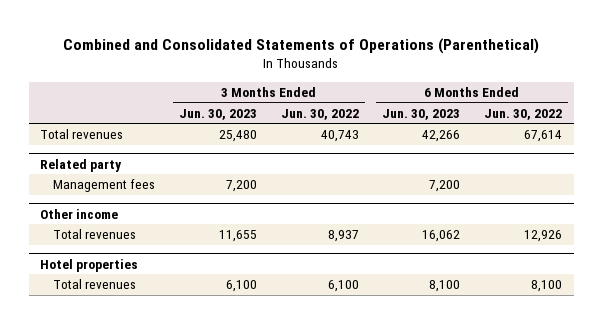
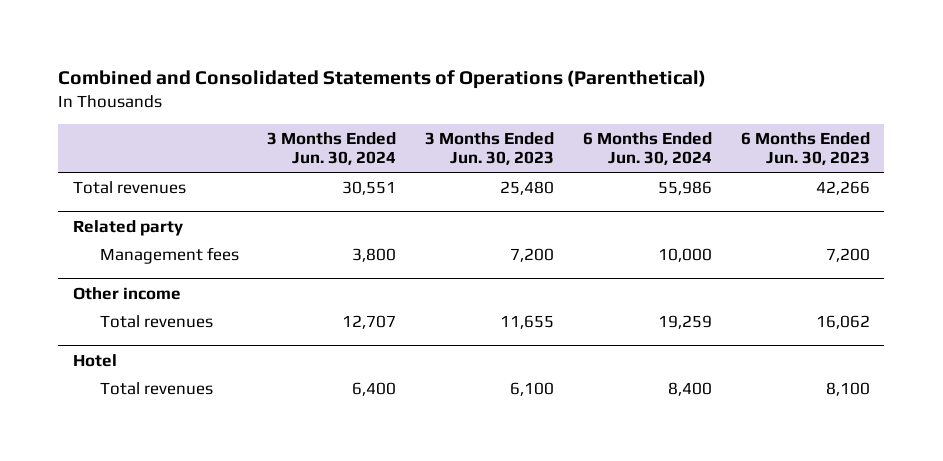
[280,108,359,120] Jun. 30, 2022 -> none
[483,108,562,120] Jun. 30, 2022 -> none
none -> [267,131,397,166] 3 Months Ended Jun. 30, 2024
none -> [583,131,713,166] 6 Months Ended Jun. 30, 2024
[40,258,139,272] Hotel properties -> [72,353,117,367] Hotel

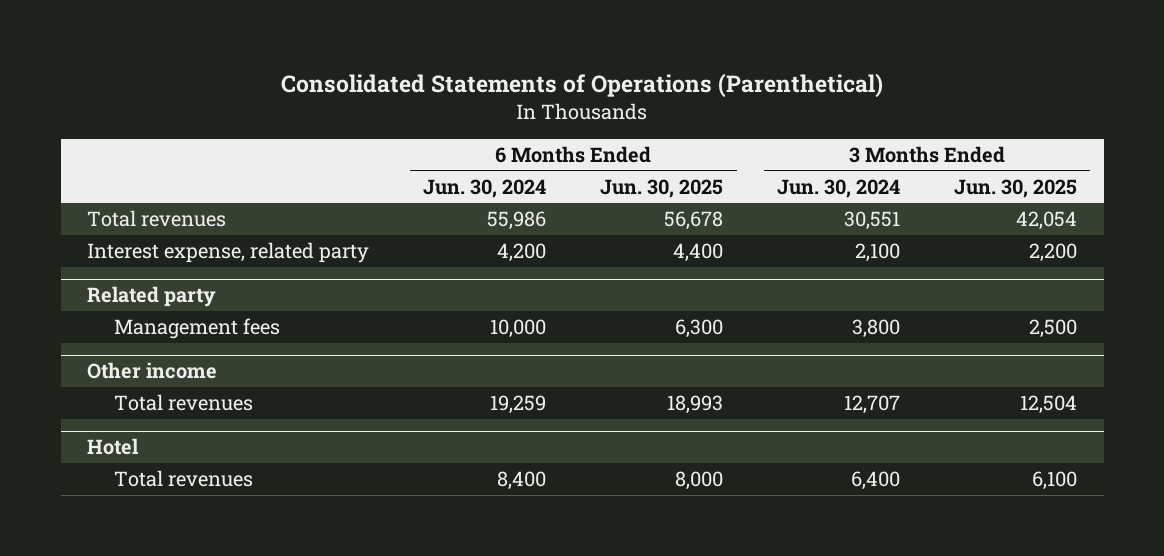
[58,70,707,90] Combined and Consolidated Statements of Operations (Parenthetical) -> [281,72,884,98] Consolidated Statements of Operations (Parenthetical)
[425,131,555,166] 3 Months Ended Jun. 30, 2023 -> none
[741,131,871,166] 6 Months Ended Jun. 30, 2023 -> none
none -> [600,178,724,198] Jun. 30, 2025
none -> [953,178,1077,198] Jun. 30, 2025
none -> [87,242,370,264] Interest expense, related party

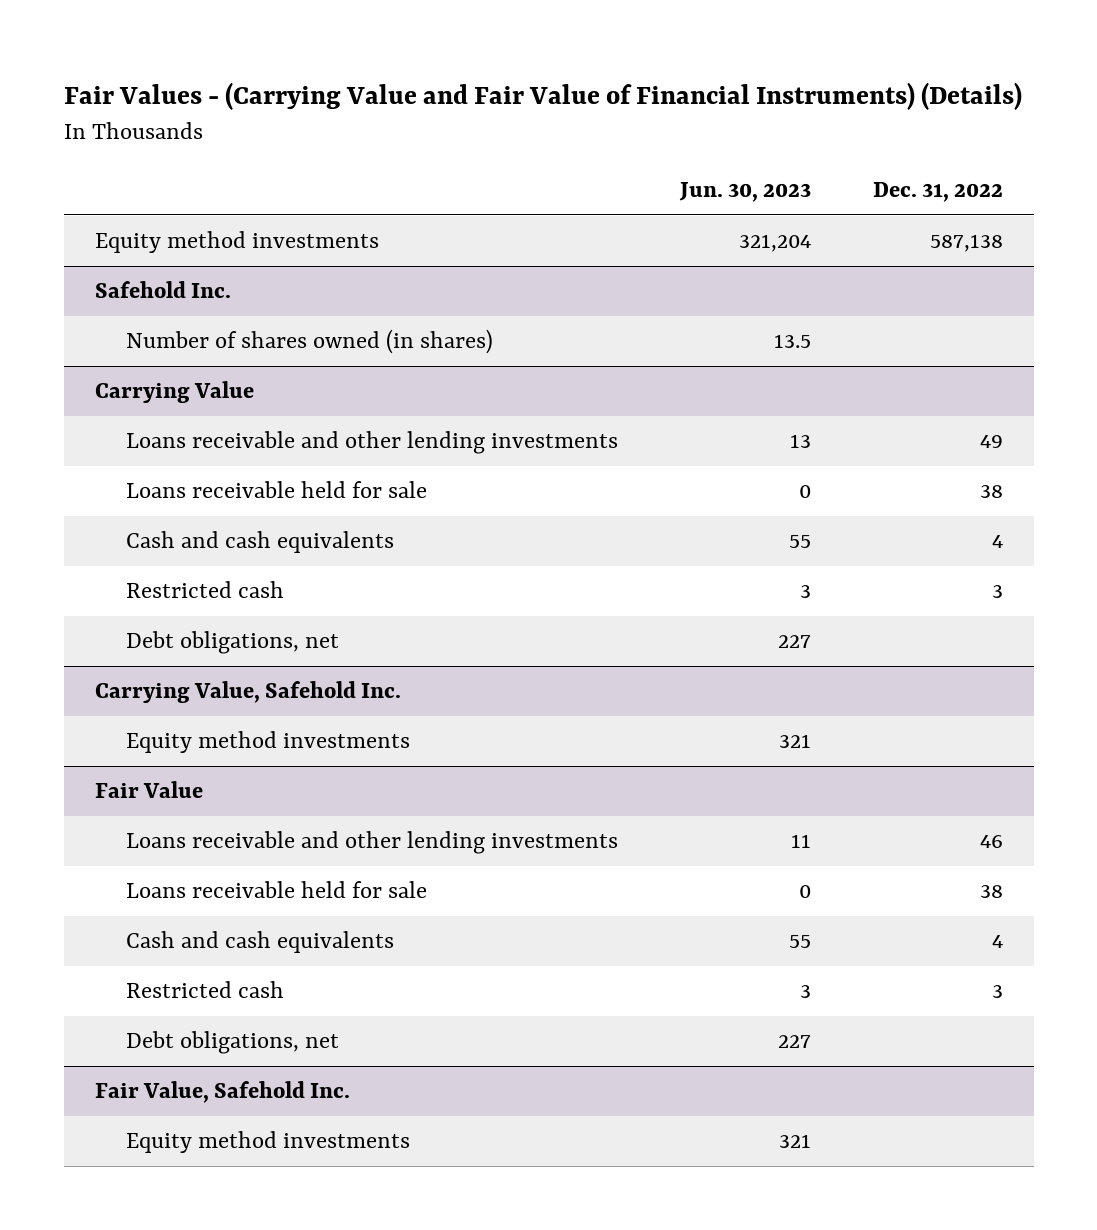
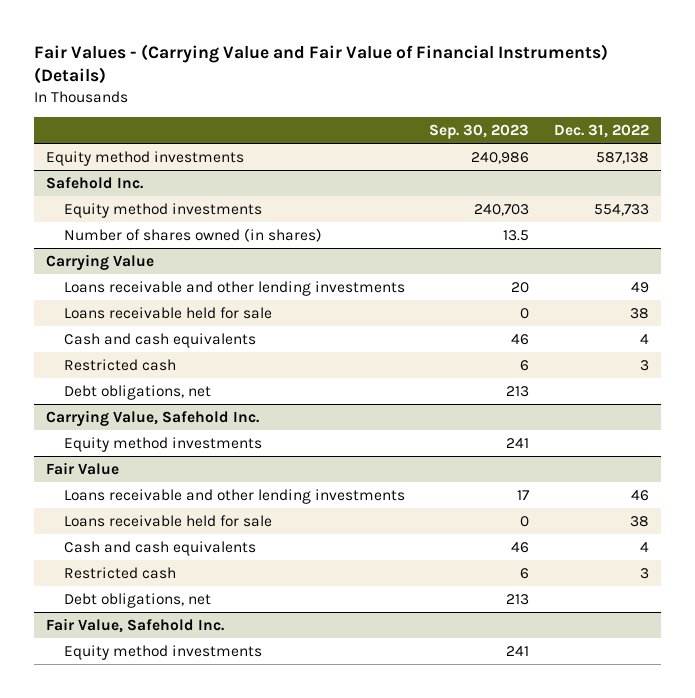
[678,181,811,202] Jun. 30, 2023 -> none
none -> [429,123,530,139] Sep. 30, 2023
none -> [63,202,262,218] Equity method investments

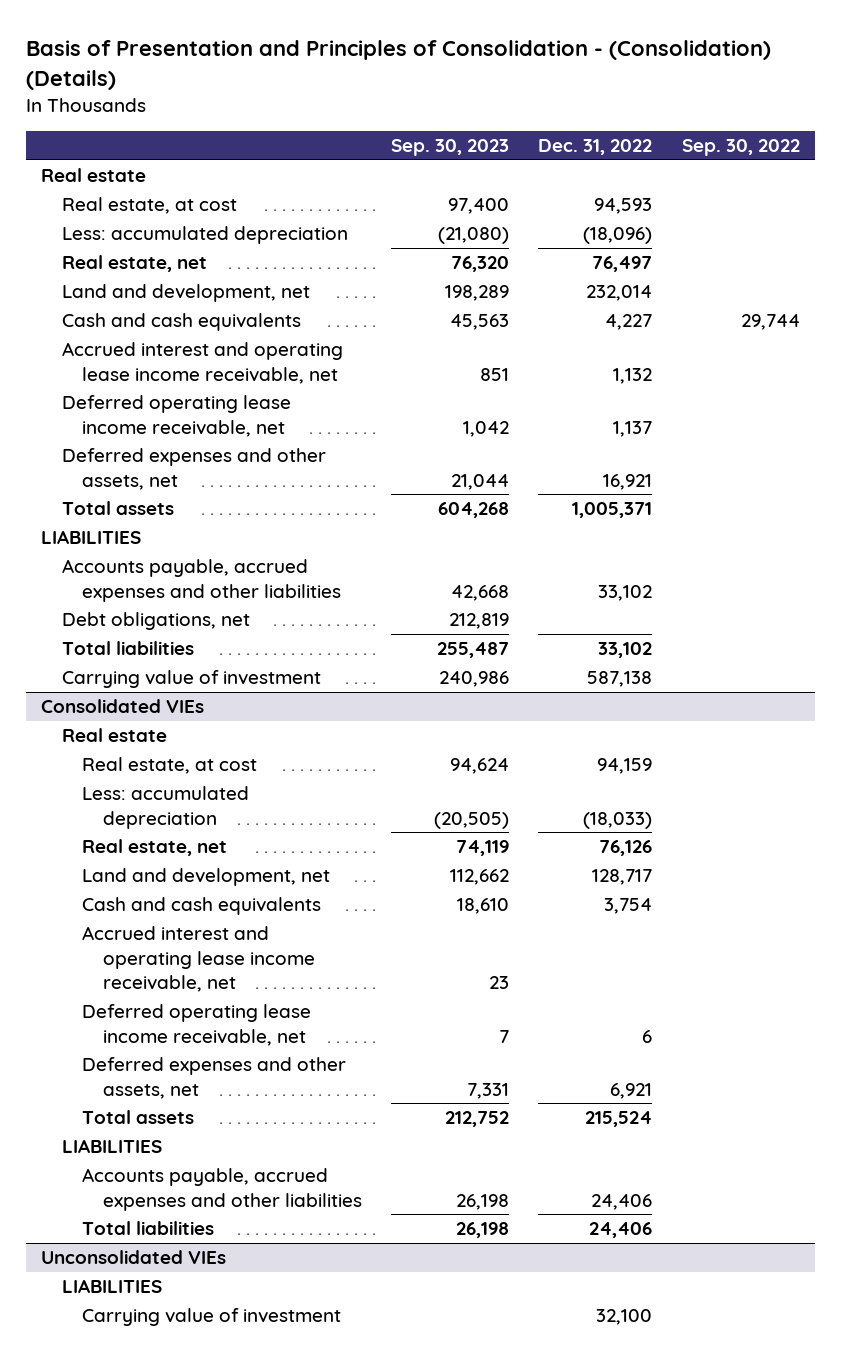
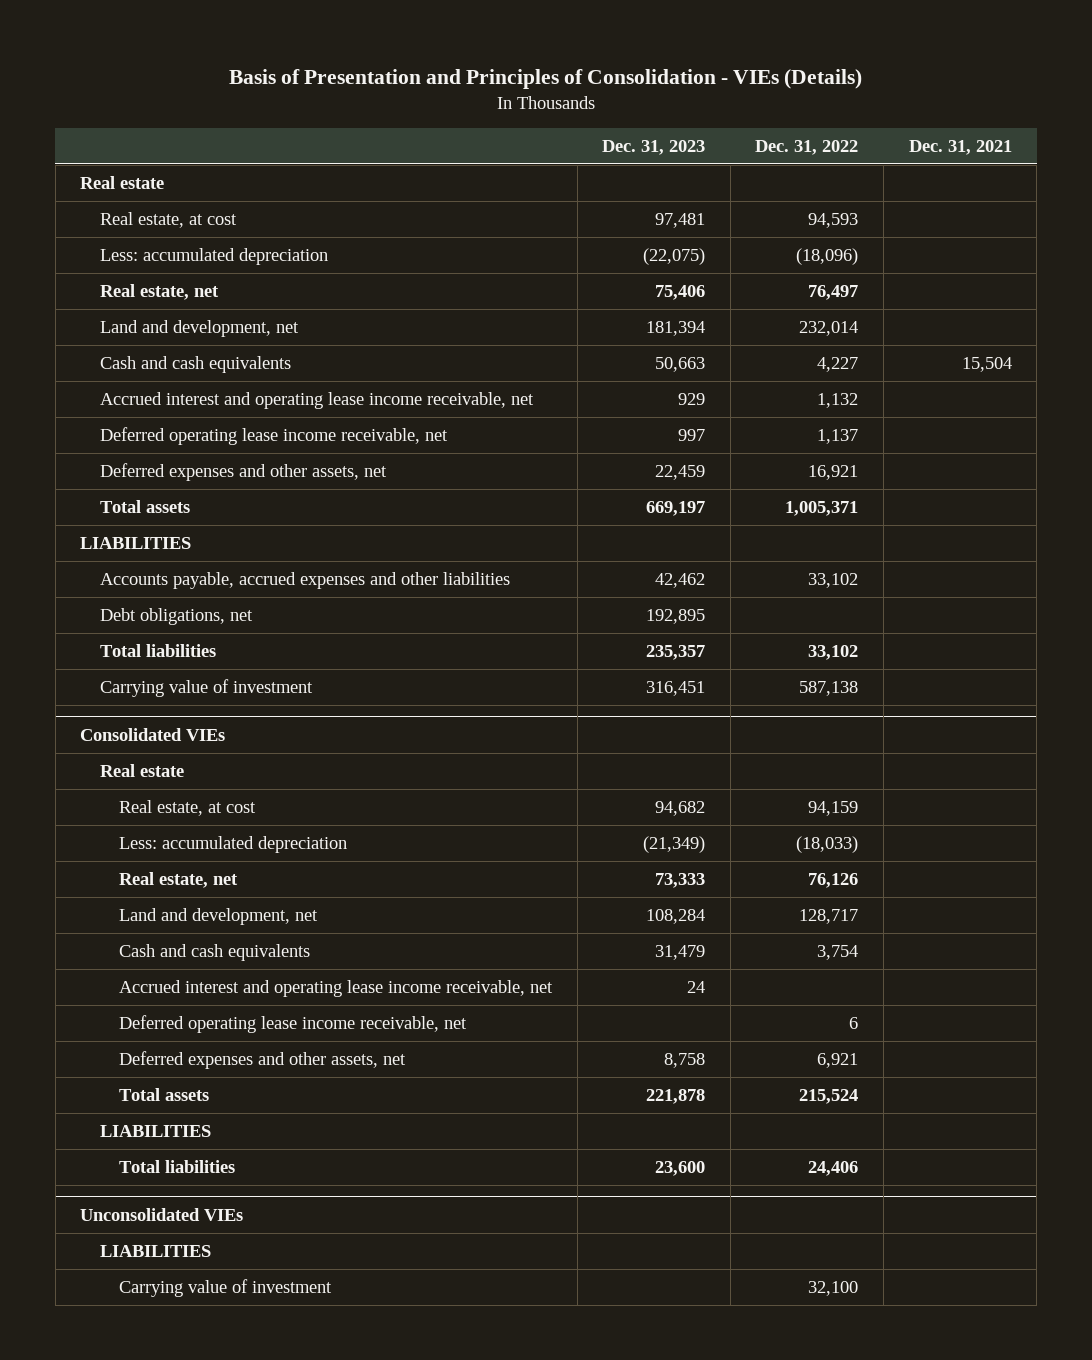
[26,40,772,90] Basis of Presentation and Principles of Consolidation - (Consolidation) (Details) -> [229,69,863,90] Basis of Presentation and Principles of Consolidation - VIEs (Details)
[390,139,509,157] Sep. 30, 2023 -> none
[681,139,800,157] Sep. 30, 2022 -> none
none -> [602,139,706,155] Dec. 31, 2023
none -> [908,139,1012,155] Dec. 31, 2021
[82,1168,362,1211] Accounts payable, accrued expenses and other liabilities -> none

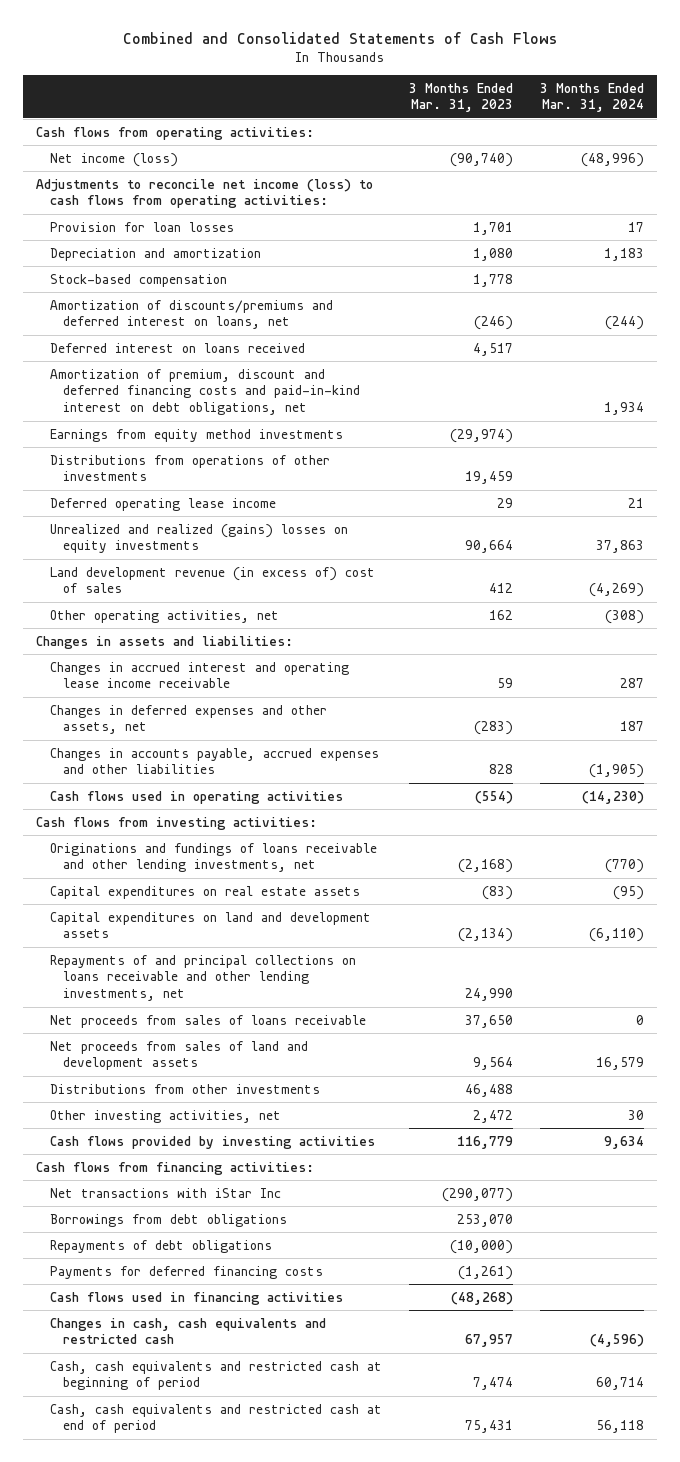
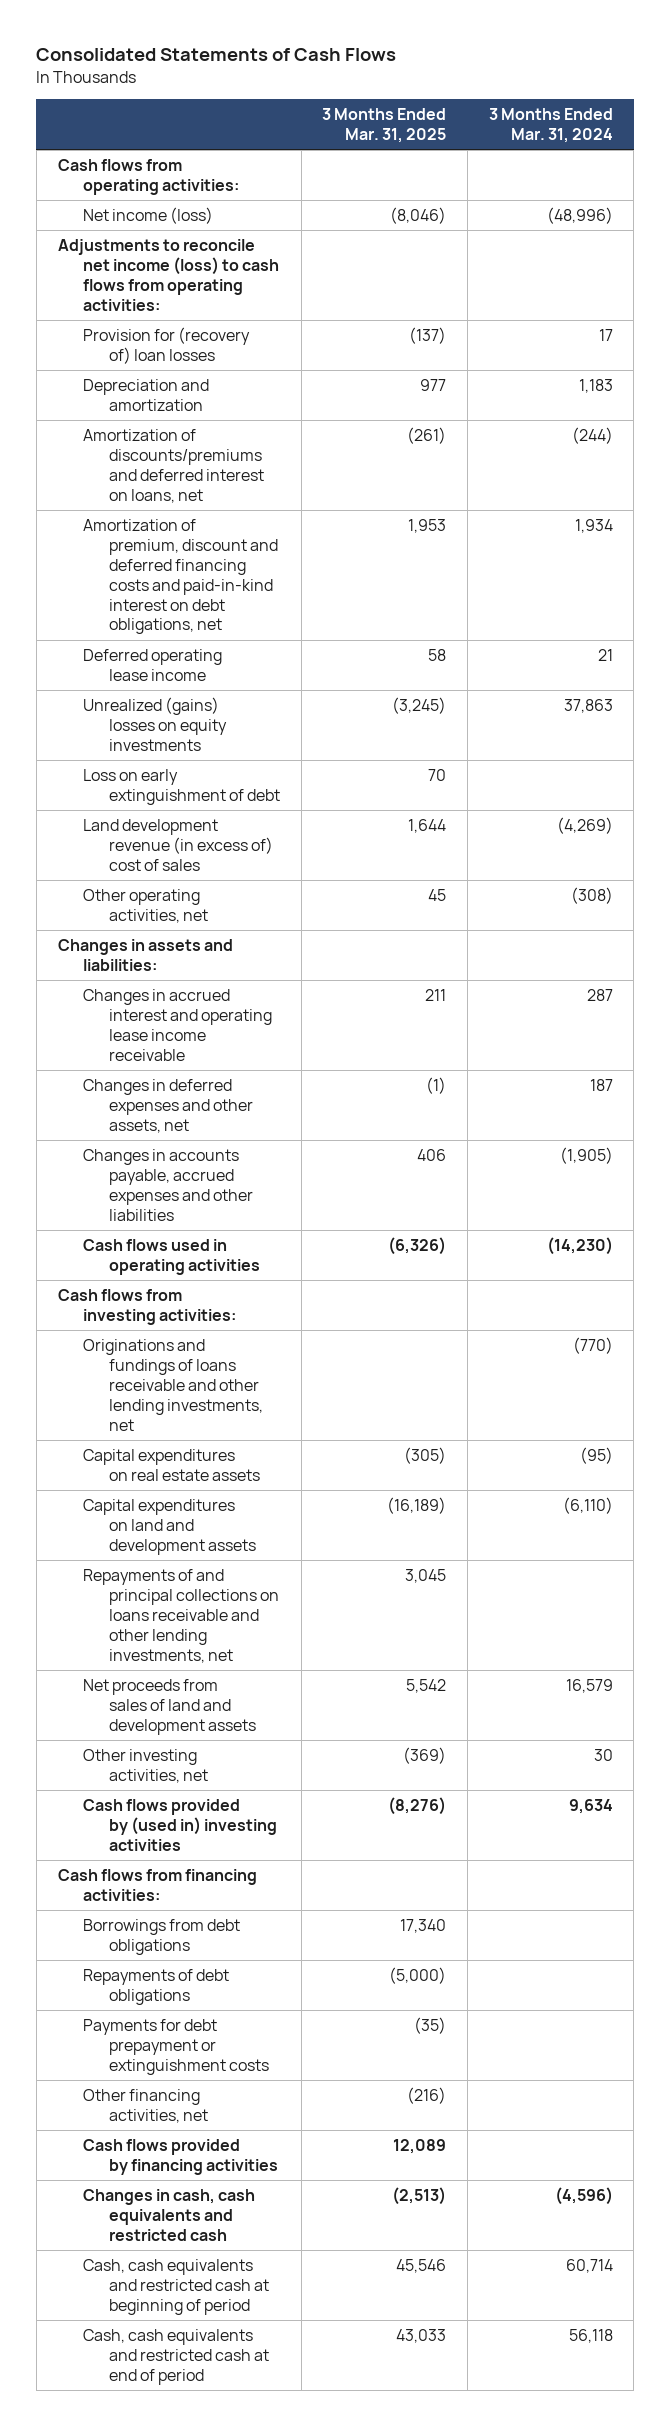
[122,31,557,44] Combined and Consolidated Statements of Cash Flows -> [36,48,397,62] Consolidated Statements of Cash Flows
[408,82,513,113] 3 Months Ended Mar. 31, 2023 -> none
none -> [322,108,447,144] 3 Months Ended Mar. 31, 2025
[49,221,234,232] Provision for loan losses -> [83,326,251,364] Provision for (recovery of) loan losses
[49,273,227,287] Stock-based compensation -> none
[49,342,305,353] Deferred interest on loans received -> none
[49,428,343,442] Earnings from equity method investments -> none
[49,454,330,482] Distributions from operations of other investments -> none
[49,523,348,554] Unrealized and realized (gains) losses on equity investments -> [83,696,227,751] Unrealized (gains) losses on equity investments
none -> [83,768,280,805] Loss on early extinguishment of debt
[49,1014,366,1028] Net proceeds from sales of loans receivable -> none
[49,1083,320,1094] Distributions from other investments -> none
[49,1135,375,1149] Cash flows provided by investing activities -> [83,1798,277,1851] Cash flows provided by (used in) investing activities
[49,1187,281,1198] Net transactions with iStar Inc -> none
[49,1265,323,1279] Payments for deferred financing costs -> none
none -> [83,2018,269,2075] Payments for debt prepayment or extinguishment costs
none -> [83,2088,208,2123] Other financing activities, net
[49,1291,343,1305] Cash flows used in financing activities -> [83,2138,278,2175] Cash flows provided by financing activities

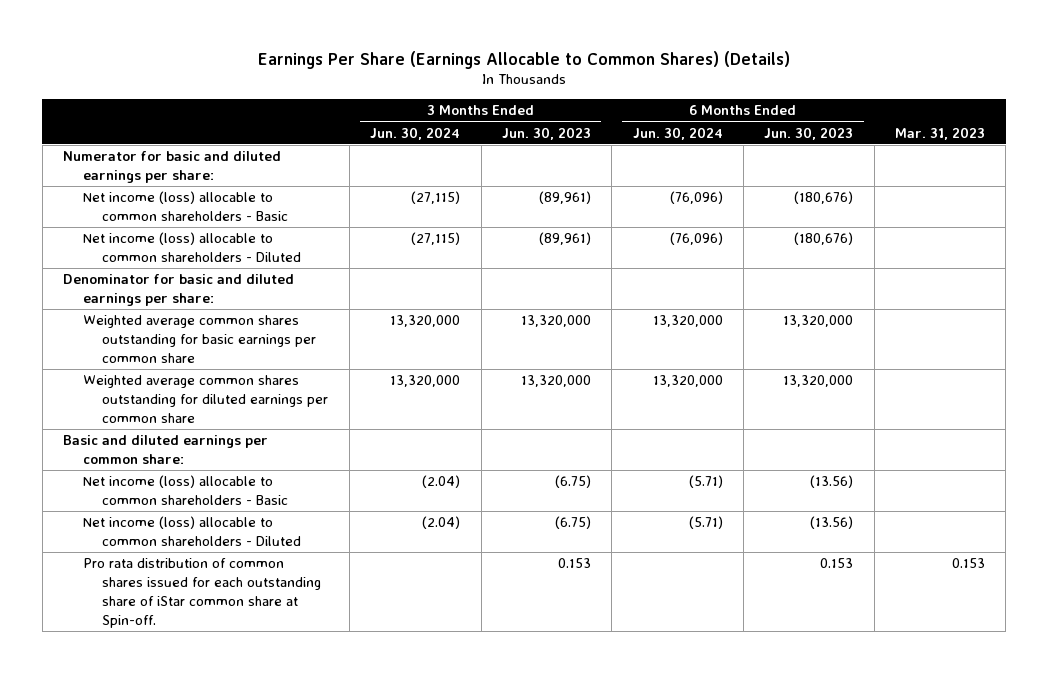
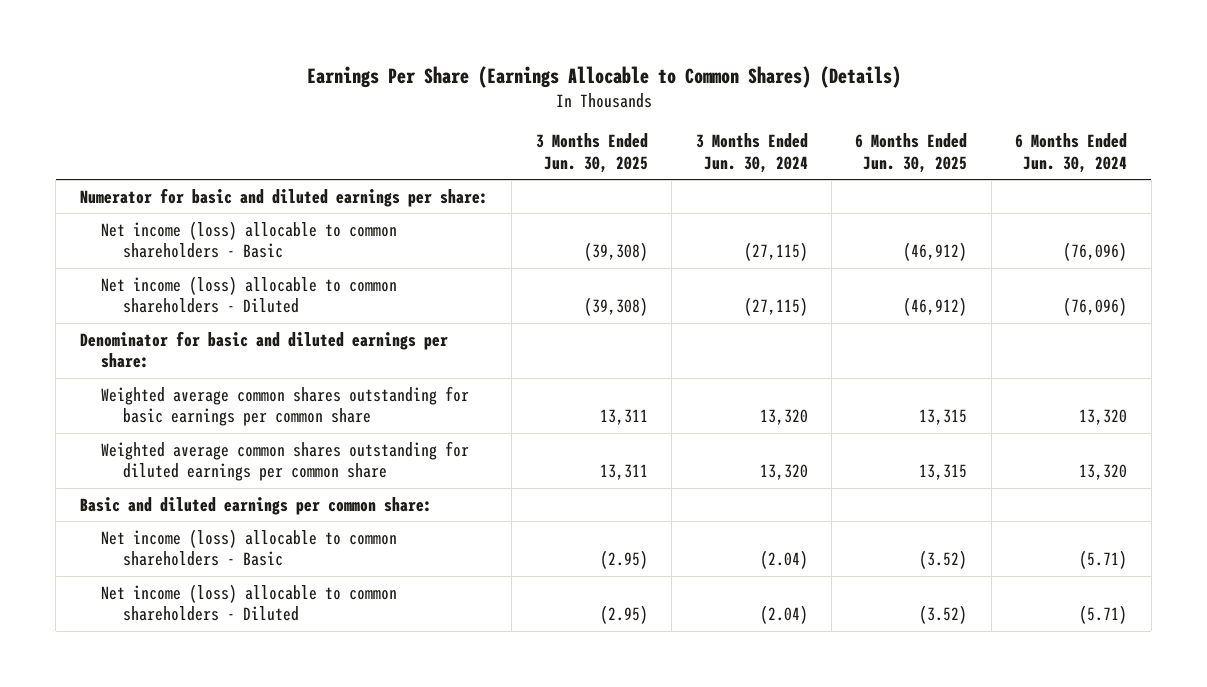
[501,126,591,140] Jun. 30, 2023 -> none
[764,126,854,140] Jun. 30, 2023 -> none
[895,126,986,140] Mar. 31, 2023 -> none
none -> [535,133,648,174] 3 Months Ended Jun. 30, 2025
none -> [855,133,968,174] 6 Months Ended Jun. 30, 2025
[390,315,461,328] 13,320,000 -> [759,409,808,426] 13,320
[652,315,723,328] 13,320,000 -> [1079,409,1128,426] 13,320
[390,375,461,388] 13,320,000 -> [759,464,808,481] 13,320
[652,375,723,388] 13,320,000 -> [1079,464,1128,481] 13,320
[82,558,322,628] Pro rata distribution of common shares issued for each outstanding share of iStar common share at Spin-off. -> none

